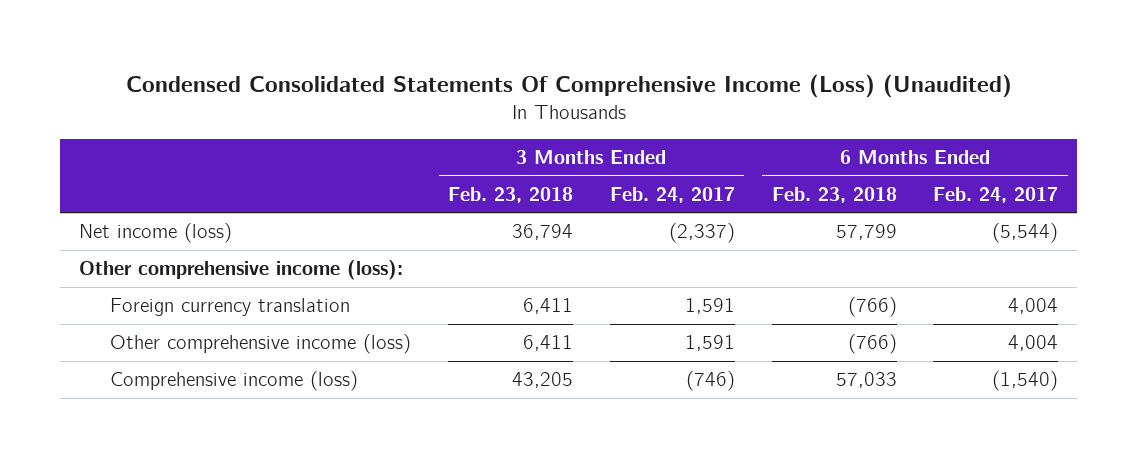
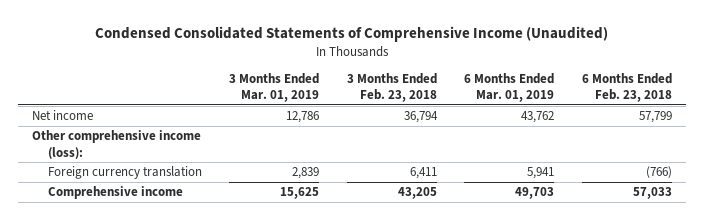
[125,73,1012,98] Condensed Consolidated Statements Of Comprehensive Income (Loss) (Unaudited) -> [95,26,609,43] Condensed Consolidated Statements of Comprehensive Income (Unaudited)
[609,186,735,203] Feb. 24, 2017 -> none
[933,186,1059,203] Feb. 24, 2017 -> none
none -> [229,72,320,103] 3 Months Ended Mar. 01, 2019
none -> [464,72,555,103] 6 Months Ended Mar. 01, 2019
[78,223,232,244] Net income (loss) -> [32,110,94,121] Net income
[109,334,411,355] Other comprehensive income (loss) -> none
[109,371,358,392] Comprehensive income (loss) -> [47,186,183,200] Comprehensive income

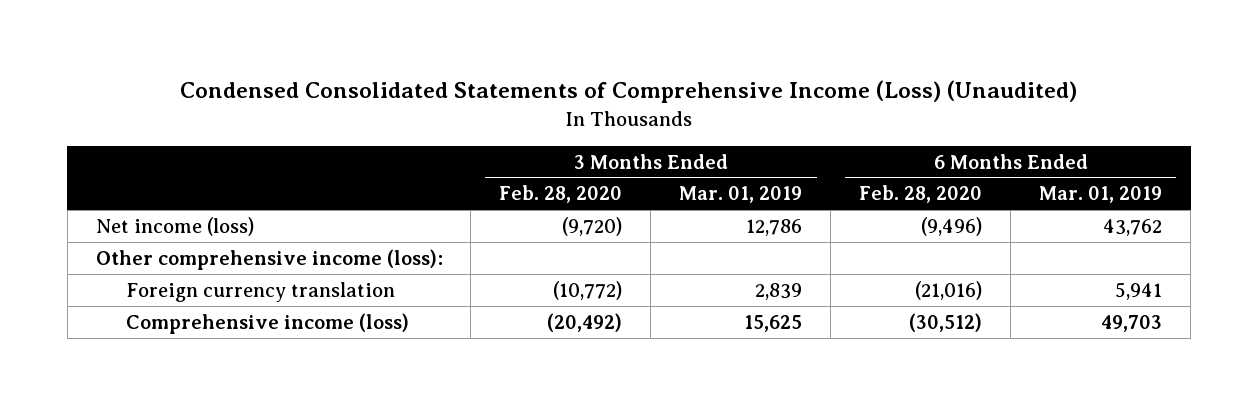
[95,26,609,43] Condensed Consolidated Statements of Comprehensive Income (Unaudited) -> [179,80,1077,104] Condensed Consolidated Statements of Comprehensive Income (Loss) (Unaudited)
[346,72,437,103] 3 Months Ended Feb. 23, 2018 -> none
[582,72,673,103] 6 Months Ended Feb. 23, 2018 -> none
none -> [499,185,623,204] Feb. 28, 2020
none -> [859,185,983,204] Feb. 28, 2020
[32,110,94,121] Net income -> [95,216,254,236] Net income (loss)
[47,186,183,200] Comprehensive income -> [125,312,409,334] Comprehensive income (loss)

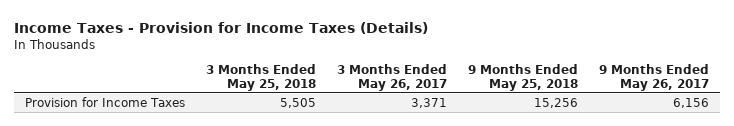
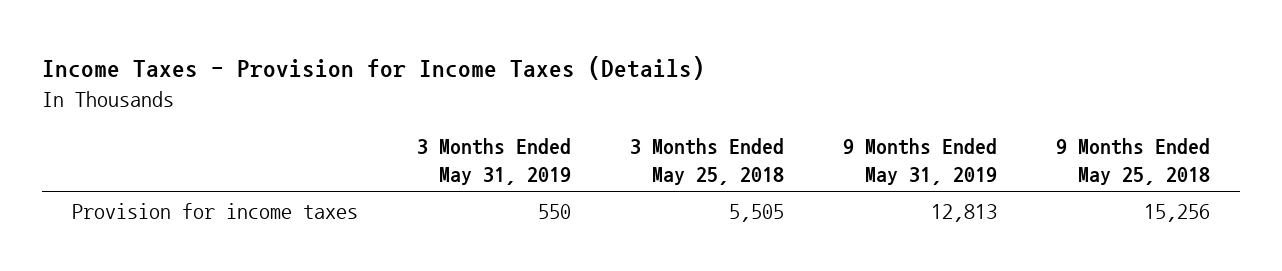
[337,64,448,92] 3 Months Ended May 26, 2017 -> none
[599,64,710,92] 9 Months Ended May 26, 2017 -> none
none -> [416,137,571,185] 3 Months Ended May 31, 2019
none -> [843,137,998,185] 9 Months Ended May 31, 2019
[24,97,185,108] Provision for Income Taxes -> [71,203,358,220] Provision for income taxes

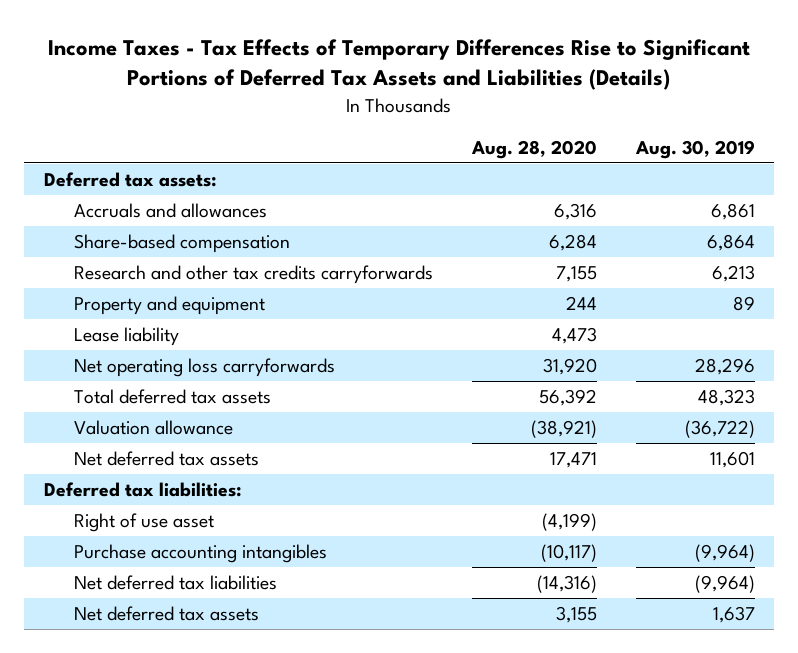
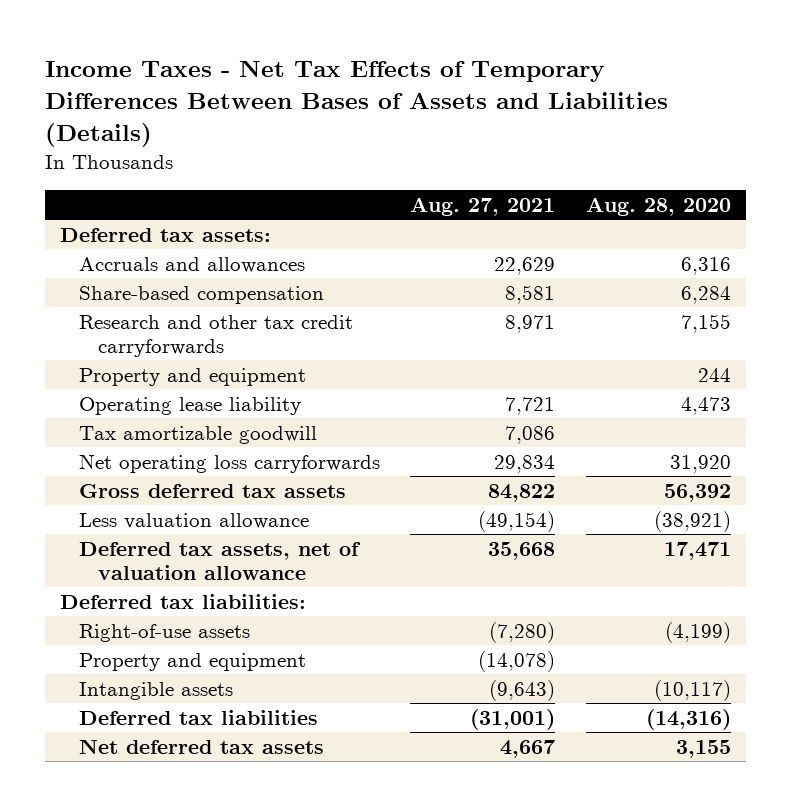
[48,38,751,91] Income Taxes - Tax Effects of Temporary Differences Rise to Significant Portions of Deferred Tax Assets and Liabilities (Details) -> [44,59,668,148] Income Taxes - Net Tax Effects of Temporary Differences Between Bases of Assets and Liabilities (Details)
[634,139,755,159] Aug. 30, 2019 -> none
none -> [410,197,556,217] Aug. 27, 2021
[73,265,433,285] Research and other tax credits carryforwards -> [78,314,353,357] Research and other tax credit carryforwards
[73,327,179,347] Lease liability -> [78,396,301,415] Operating lease liability
none -> [78,425,317,444] Tax amortizable goodwill
[73,389,271,405] Total deferred tax assets -> [78,483,346,498] Gross deferred tax assets
[73,420,233,436] Valuation allowance -> [78,512,309,529] Less valuation allowance
[73,451,259,467] Net deferred tax assets -> [78,541,361,580] Deferred tax assets, net of valuation allowance
[73,513,214,533] Right of use asset -> [78,623,250,642] Right-of-use assets
none -> [78,652,306,671] Property and equipment
[73,544,327,564] Purchase accounting intangibles -> [78,681,233,700] Intangible assets
[73,575,277,591] Net deferred tax liabilities -> [78,709,318,725] Deferred tax liabilities

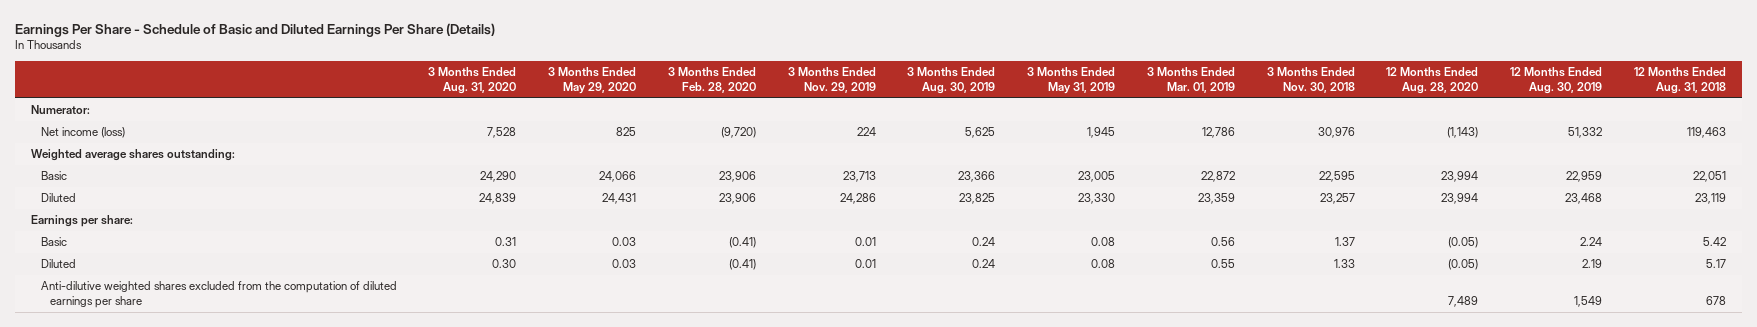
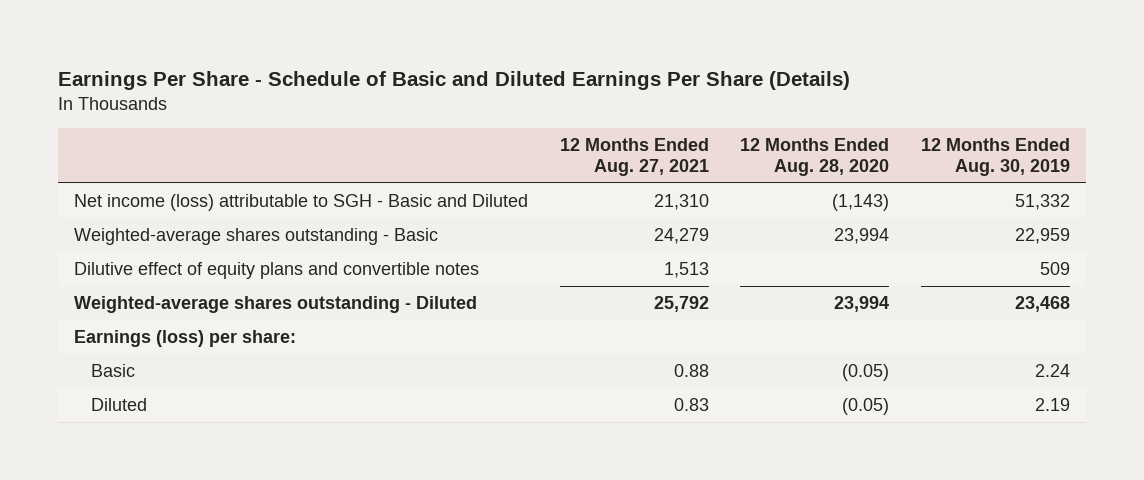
[428,67,517,95] 3 Months Ended Aug. 31, 2020 -> none
[548,67,637,95] 3 Months Ended May 29, 2020 -> none
[667,67,756,94] 3 Months Ended Feb. 28, 2020 -> none
[787,67,876,94] 3 Months Ended Nov. 29, 2019 -> none
[907,67,996,95] 3 Months Ended Aug. 30, 2019 -> none
[1027,67,1116,95] 3 Months Ended May 31, 2019 -> none
[1146,67,1235,94] 3 Months Ended Mar. 01, 2019 -> none
[1266,67,1355,94] 3 Months Ended Nov. 30, 2018 -> none
[1633,67,1726,95] 12 Months Ended Aug. 31, 2018 -> none
none -> [559,137,709,177] 12 Months Ended Aug. 27, 2021
[31,105,91,115] Numerator: -> none
[31,149,236,162] Weighted average shares outstanding: -> none
[40,127,125,139] Net income (loss) -> [74,194,529,212] Net income (loss) attributable to SGH - Basic and Diluted
[40,171,67,181] Basic -> [74,228,439,246] Weighted-average shares outstanding - Basic
none -> [74,262,480,280] Dilutive effect of equity plans and convertible notes
[40,193,76,203] Diluted -> [74,296,478,314] Weighted-average shares outstanding - Diluted
[31,215,134,228] Earnings per share: -> [74,330,297,348] Earnings (loss) per share:
[40,281,397,309] Anti-dilutive weighted shares excluded from the computation of diluted earnings per share -> none

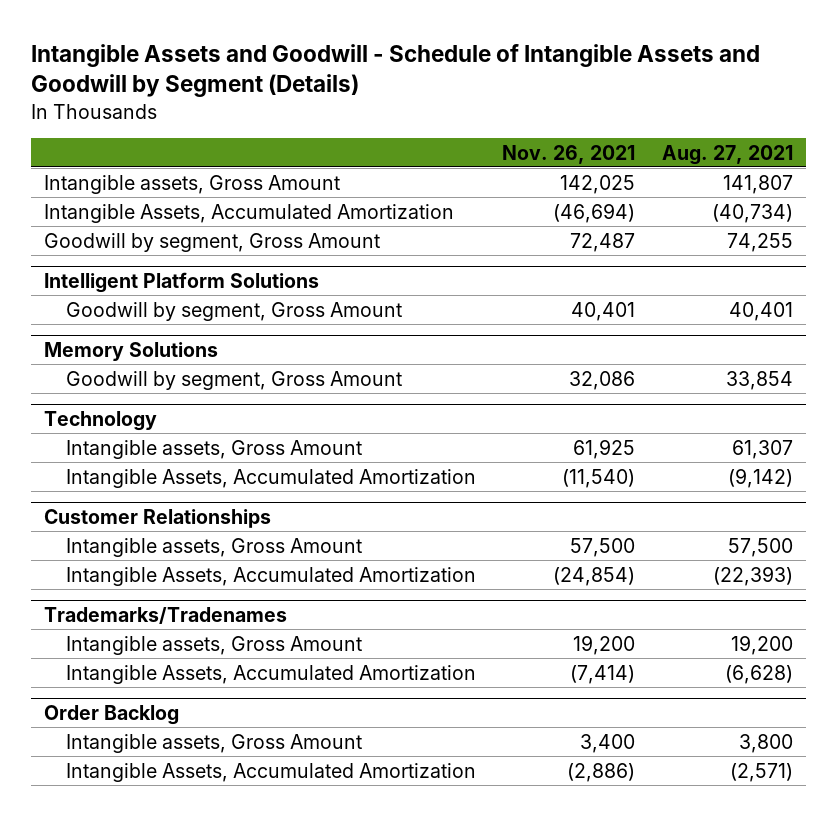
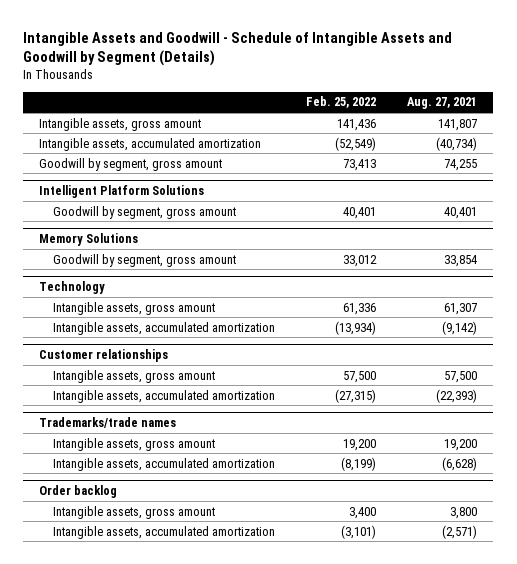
[502,144,636,164] Nov. 26, 2021 -> none
none -> [305,96,376,109] Feb. 25, 2022
[44,174,341,194] Intangible assets, Gross Amount -> [39,117,202,131] Intangible assets, gross amount
[44,203,455,223] Intangible Assets, Accumulated Amortization -> [39,137,262,151] Intangible assets, accumulated amortization
[44,232,381,252] Goodwill by segment, Gross Amount -> [39,157,223,171] Goodwill by segment, gross amount
[65,301,402,321] Goodwill by segment, Gross Amount -> [52,205,236,219] Goodwill by segment, gross amount
[65,370,402,390] Goodwill by segment, Gross Amount -> [52,253,236,267] Goodwill by segment, gross amount
[65,439,362,459] Intangible assets, Gross Amount -> [52,301,215,315] Intangible assets, gross amount
[65,468,476,488] Intangible Assets, Accumulated Amortization -> [52,321,275,335] Intangible assets, accumulated amortization
[44,508,272,528] Customer Relationships -> [39,349,169,363] Customer relationships
[65,537,362,557] Intangible assets, Gross Amount -> [52,369,215,383] Intangible assets, gross amount
[65,566,476,586] Intangible Assets, Accumulated Amortization -> [52,389,275,403] Intangible assets, accumulated amortization
[44,606,288,624] Trademarks/Tradenames -> [39,417,177,429] Trademarks/trade names
[65,635,362,655] Intangible assets, Gross Amount -> [52,437,215,451] Intangible assets, gross amount
[65,664,476,684] Intangible Assets, Accumulated Amortization -> [52,457,275,471] Intangible assets, accumulated amortization
[44,704,180,725] Order Backlog -> [39,485,118,499] Order backlog
[65,733,362,753] Intangible assets, Gross Amount -> [52,505,215,519] Intangible assets, gross amount
[65,762,476,782] Intangible Assets, Accumulated Amortization -> [52,525,275,539] Intangible assets, accumulated amortization

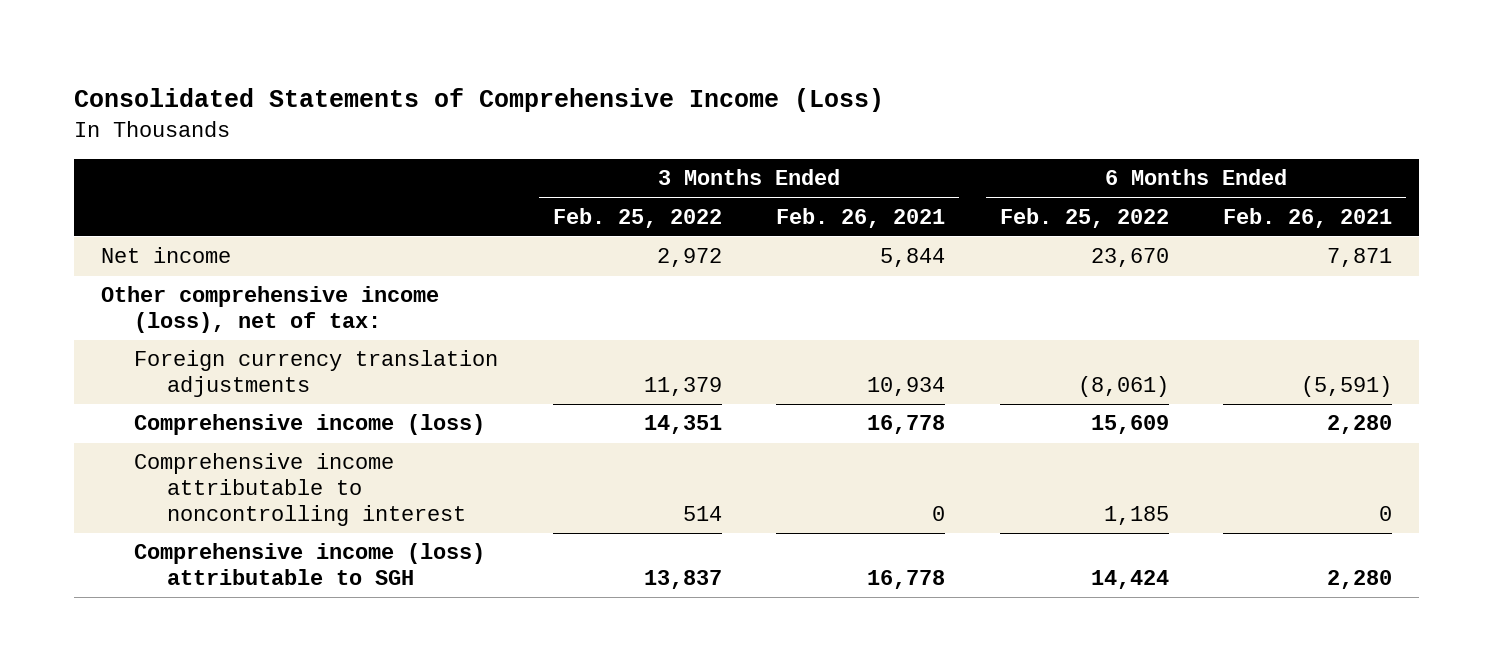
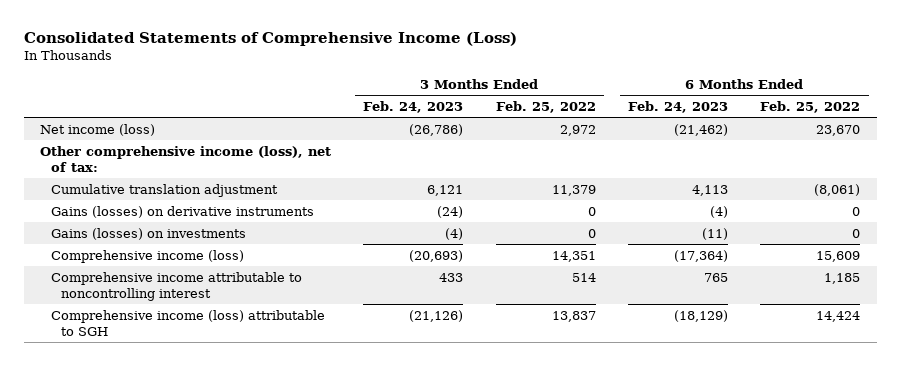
[776,207,946,228] Feb. 26, 2021 -> none
[1223,207,1393,228] Feb. 26, 2021 -> none
none -> [363,100,464,113] Feb. 24, 2023
none -> [628,100,729,113] Feb. 24, 2023
[100,247,231,264] Net income -> [39,123,155,136] Net income (loss)
[134,350,499,398] Foreign currency translation adjustments -> [50,183,278,197] Cumulative translation adjustment
none -> [50,205,314,218] Gains (losses) on derivative instruments
none -> [50,227,246,240] Gains (losses) on investments

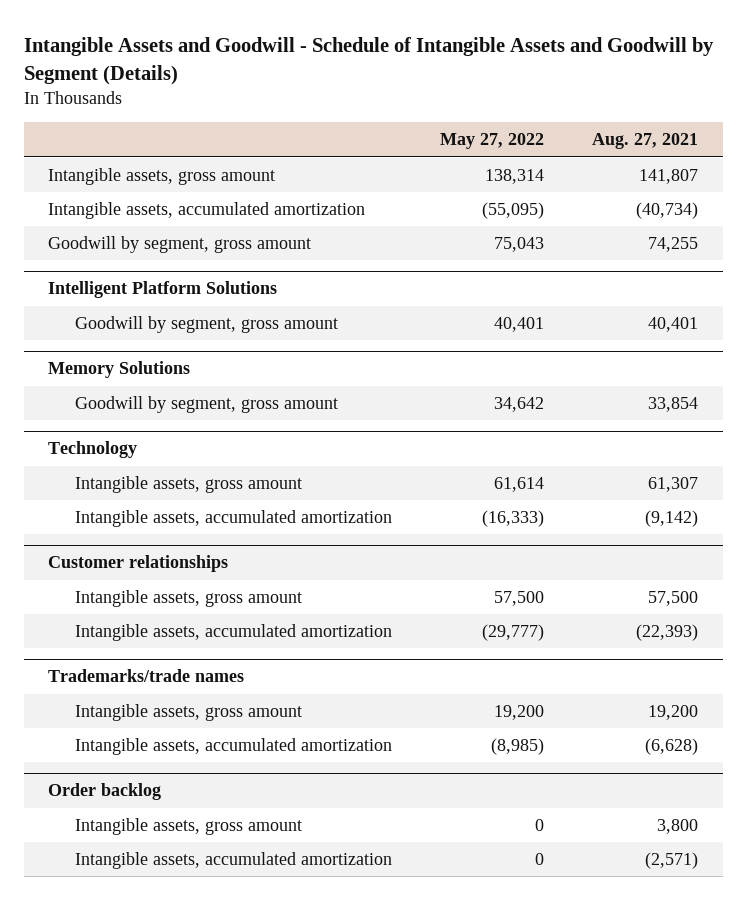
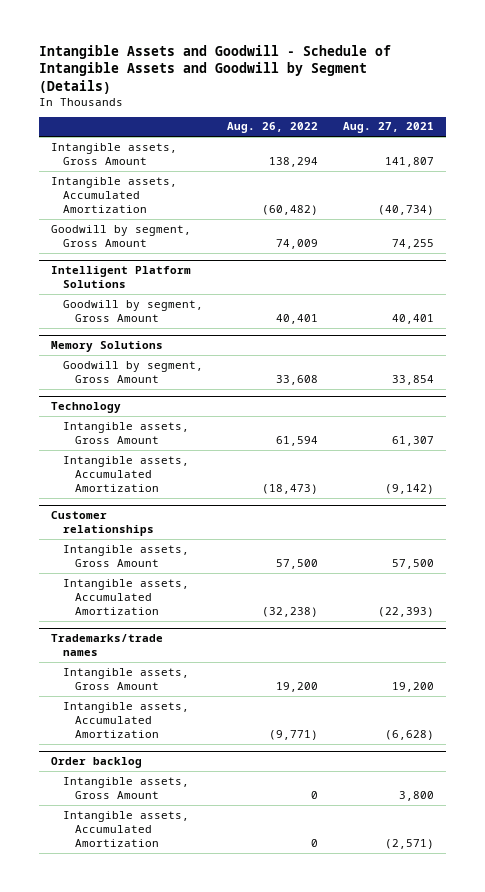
[440,133,545,150] May 27, 2022 -> none
none -> [227,122,319,134] Aug. 26, 2022
[47,168,275,186] Intangible assets, gross amount -> [50,142,177,165] Intangible assets, Gross Amount
[47,202,365,220] Intangible assets, accumulated amortization -> [50,176,177,213] Intangible assets, Accumulated Amortization
[47,236,311,254] Goodwill by segment, gross amount -> [50,224,191,247] Goodwill by segment, Gross Amount
[74,316,338,334] Goodwill by segment, gross amount -> [63,299,204,322] Goodwill by segment, Gross Amount
[74,396,338,414] Goodwill by segment, gross amount -> [63,360,204,383] Goodwill by segment, Gross Amount
[74,476,302,494] Intangible assets, gross amount -> [63,421,190,444] Intangible assets, Gross Amount
[74,510,392,528] Intangible assets, accumulated amortization -> [63,455,190,492] Intangible assets, Accumulated Amortization
[74,590,302,608] Intangible assets, gross amount -> [63,544,190,567] Intangible assets, Gross Amount
[74,624,392,642] Intangible assets, accumulated amortization -> [63,578,190,615] Intangible assets, Accumulated Amortization
[74,704,302,722] Intangible assets, gross amount -> [63,667,190,690] Intangible assets, Gross Amount
[74,738,392,756] Intangible assets, accumulated amortization -> [63,701,190,738] Intangible assets, Accumulated Amortization
[74,818,302,836] Intangible assets, gross amount -> [63,776,190,799] Intangible assets, Gross Amount
[74,852,392,870] Intangible assets, accumulated amortization -> [63,810,190,847] Intangible assets, Accumulated Amortization

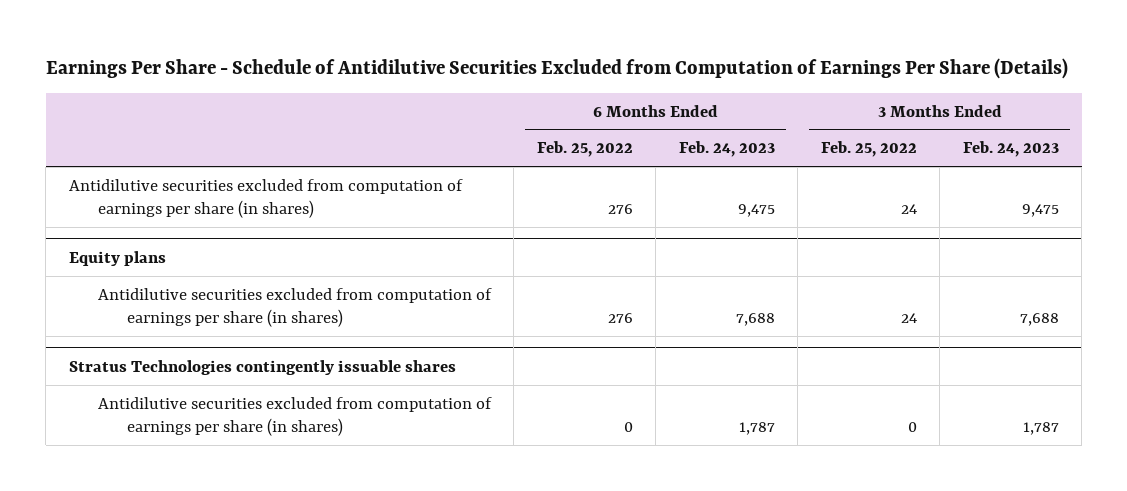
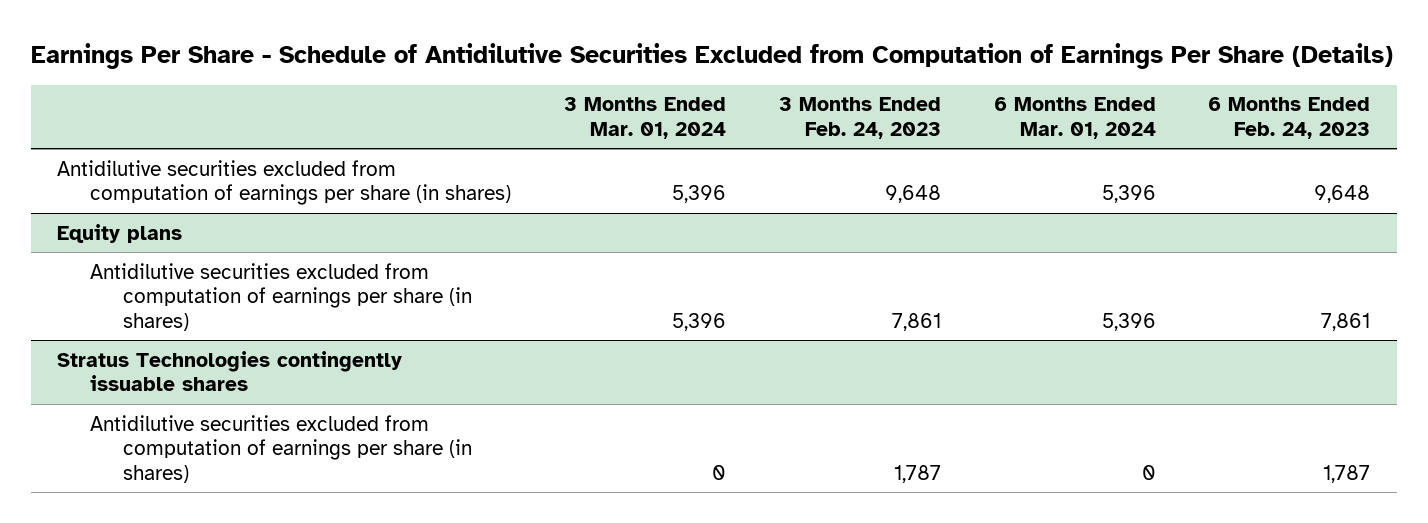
[536,141,633,158] Feb. 25, 2022 -> none
[820,141,917,158] Feb. 25, 2022 -> none
none -> [563,97,726,139] 3 Months Ended Mar. 01, 2024
none -> [993,97,1156,139] 6 Months Ended Mar. 01, 2024
[737,204,775,218] 9,475 -> [1314,185,1371,204] 9,648
[1021,204,1059,218] 9,475 -> [884,185,941,204] 9,648
[735,313,775,327] 7,688 -> [1321,312,1371,331] 7,861
[1019,313,1059,327] 7,688 -> [891,312,941,331] 7,861

